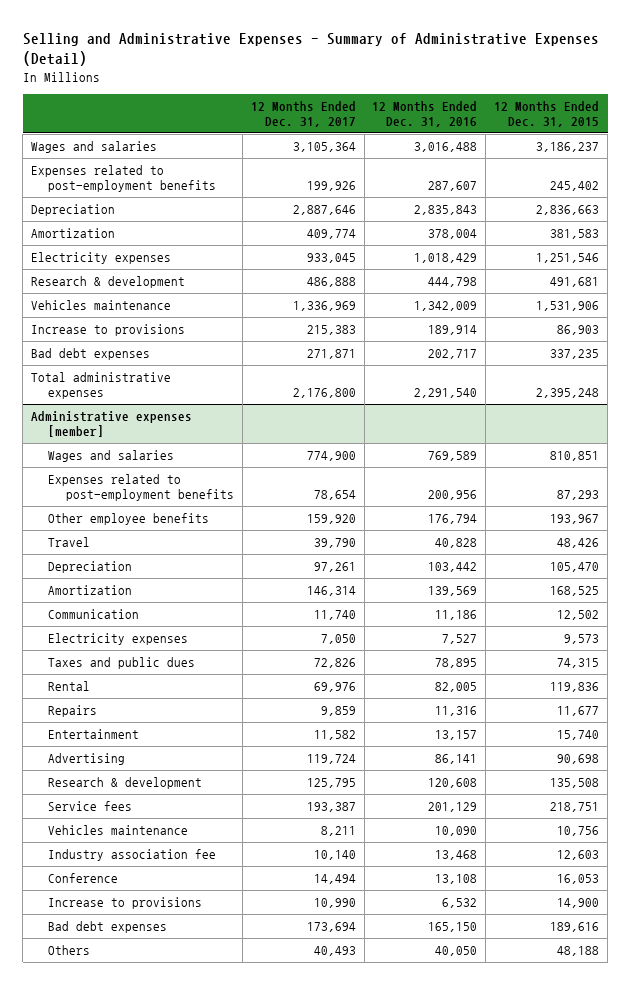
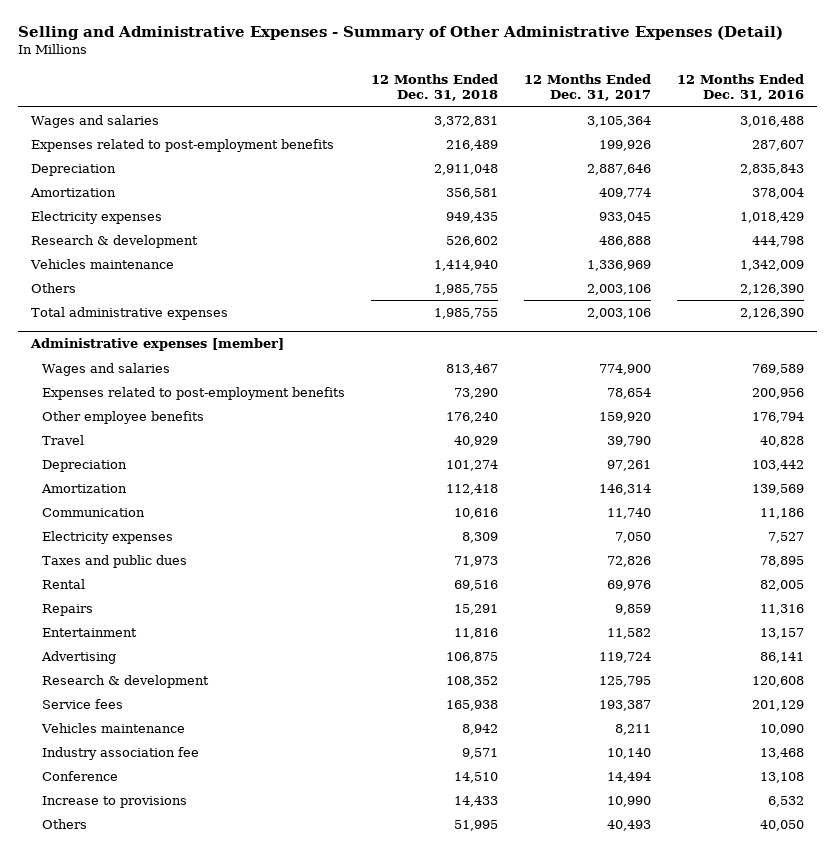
[22,32,599,67] Selling and Administrative Expenses - Summary of Administrative Expenses (Detail) -> [17,26,783,41] Selling and Administrative Expenses - Summary of Other Administrative Expenses (Detail)
[494,101,600,128] 12 Months Ended Dec. 31, 2015 -> none
none -> [370,73,498,102] 12 Months Ended Dec. 31, 2018
[31,323,186,336] Increase to provisions -> none
[31,347,151,360] Bad debt expenses -> none
none -> [30,282,76,293] Others
[292,388,356,399] 2,176,800 -> [586,307,651,319] 2,003,106
[414,388,478,399] 2,291,540 -> [739,307,804,319] 2,126,390
[48,920,168,933] Bad debt expenses -> none

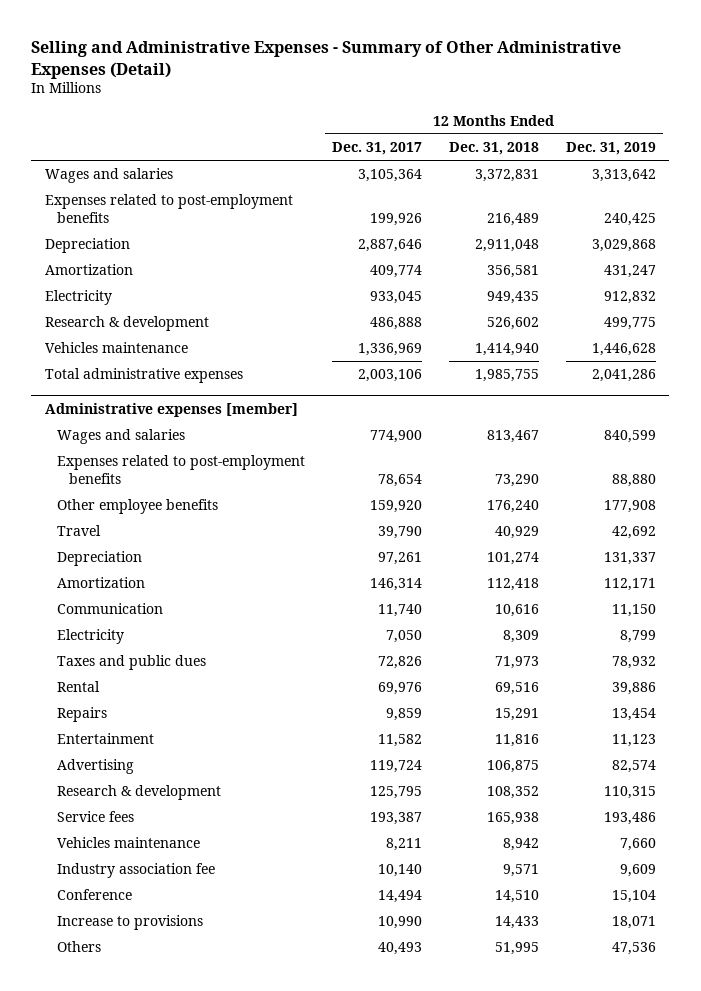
[676,73,804,102] 12 Months Ended Dec. 31, 2016 -> none
none -> [565,141,656,155] Dec. 31, 2019
[30,210,162,224] Electricity expenses -> [44,290,112,306] Electricity
[30,282,76,293] Others -> none
[41,530,173,544] Electricity expenses -> [56,629,124,645] Electricity

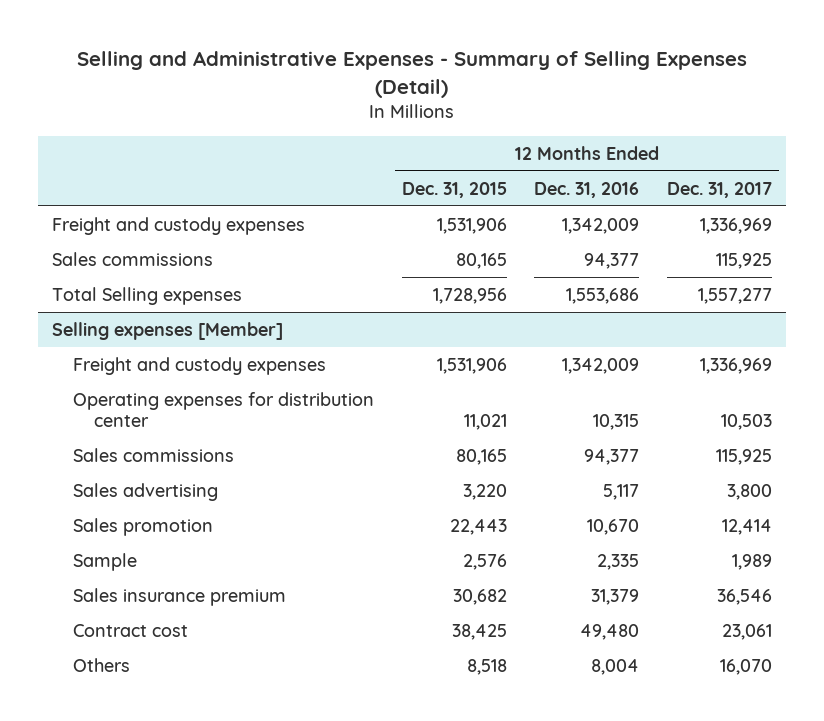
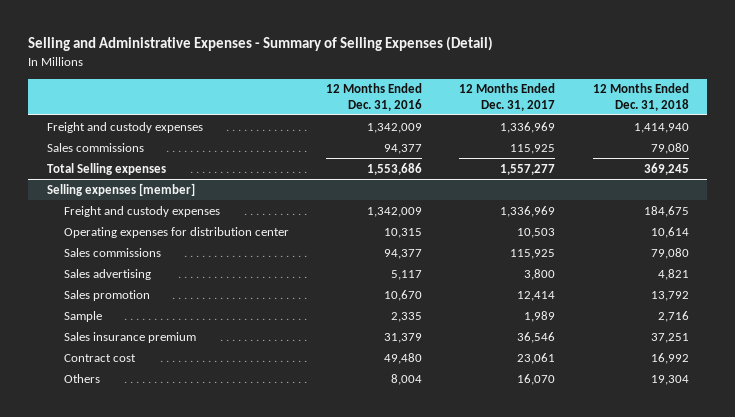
[401,181,507,198] Dec. 31, 2015 -> none
none -> [592,83,689,111] 12 Months Ended Dec. 31, 2018
[52,321,284,340] Selling expenses [Member] -> [46,182,195,196] Selling expenses [member]

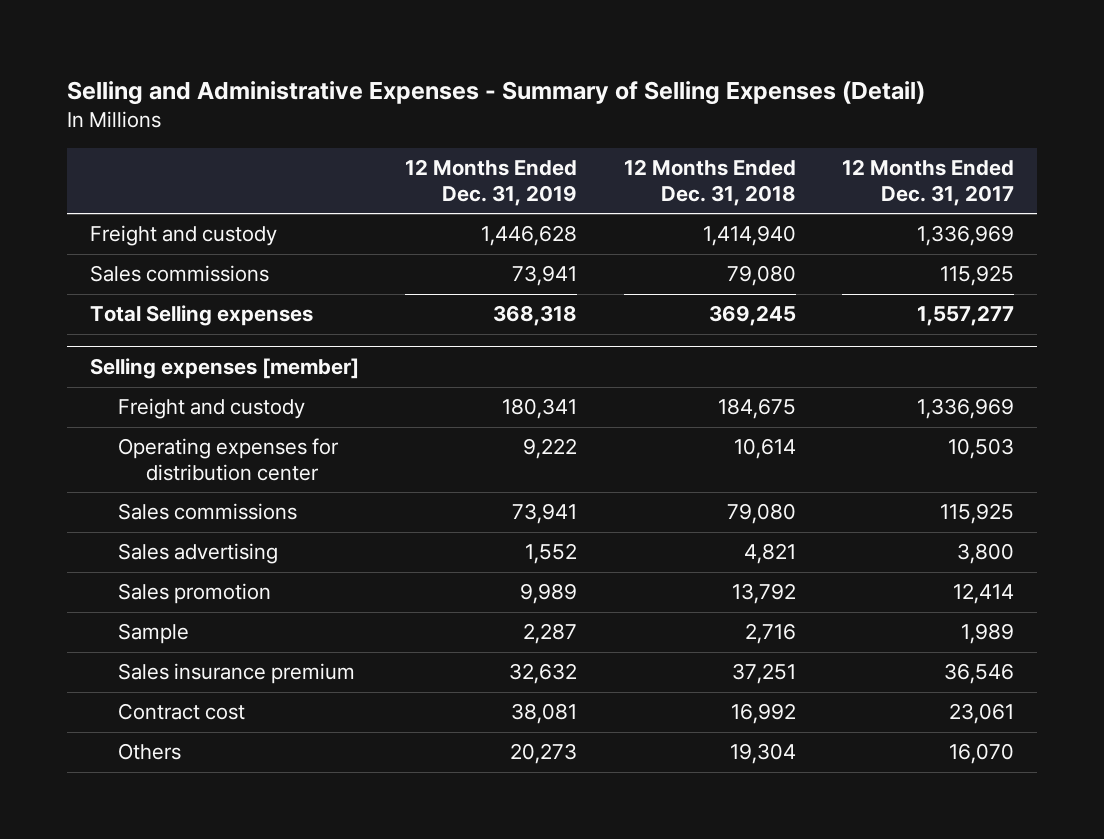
[326,83,423,111] 12 Months Ended Dec. 31, 2016 -> none
none -> [405,159,578,206] 12 Months Ended Dec. 31, 2019
[46,121,203,133] Freight and custody expenses -> [89,225,277,247] Freight and custody
[63,205,220,217] Freight and custody expenses -> [117,398,305,420] Freight and custody

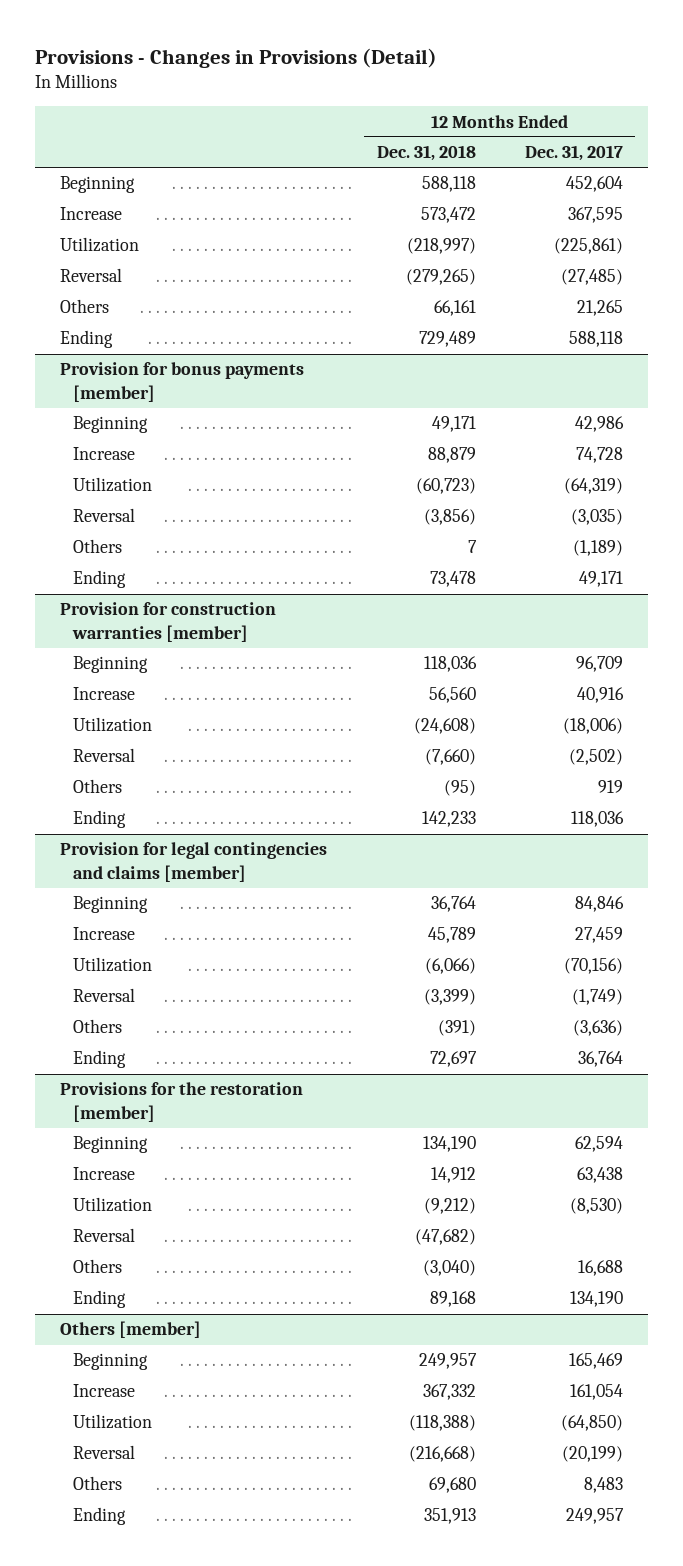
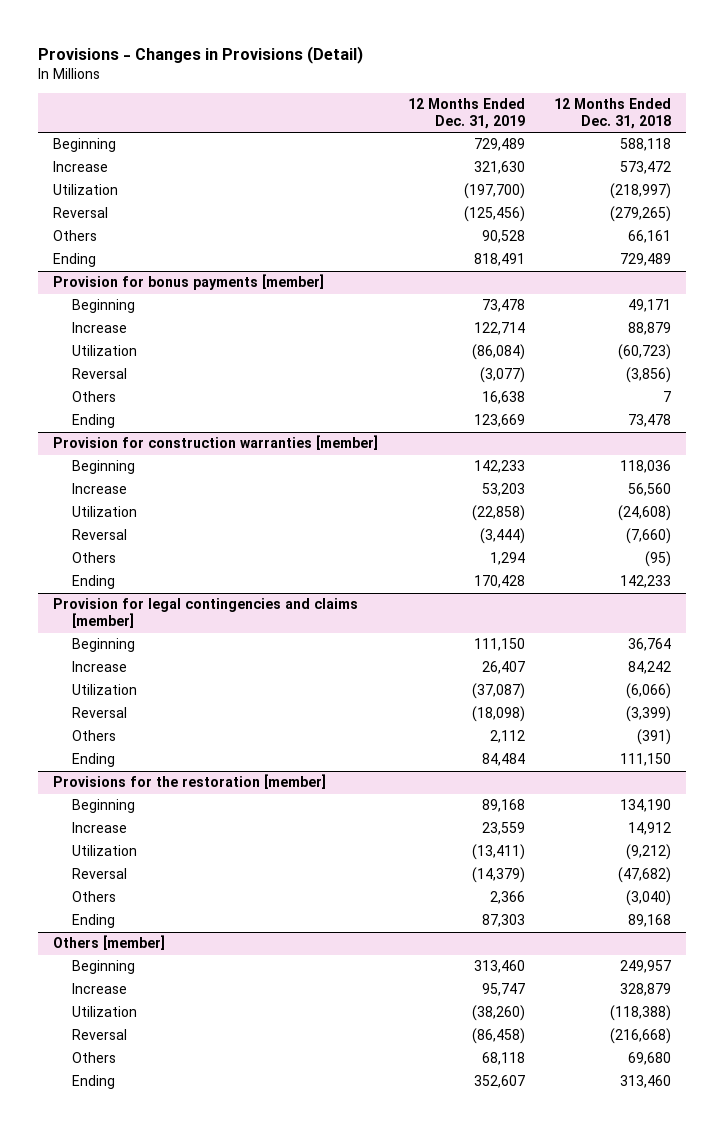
[525,145,624,162] Dec. 31, 2017 -> none
none -> [407,98,525,129] 12 Months Ended Dec. 31, 2019
[427,927,476,944] 45,789 -> [628,661,672,675] 84,242
[429,1051,477,1068] 72,697 -> [620,753,672,767] 111,150
[422,1384,476,1401] 367,332 -> [620,983,672,997] 328,879
[423,1508,476,1525] 351,913 -> [620,1075,672,1089] 313,460

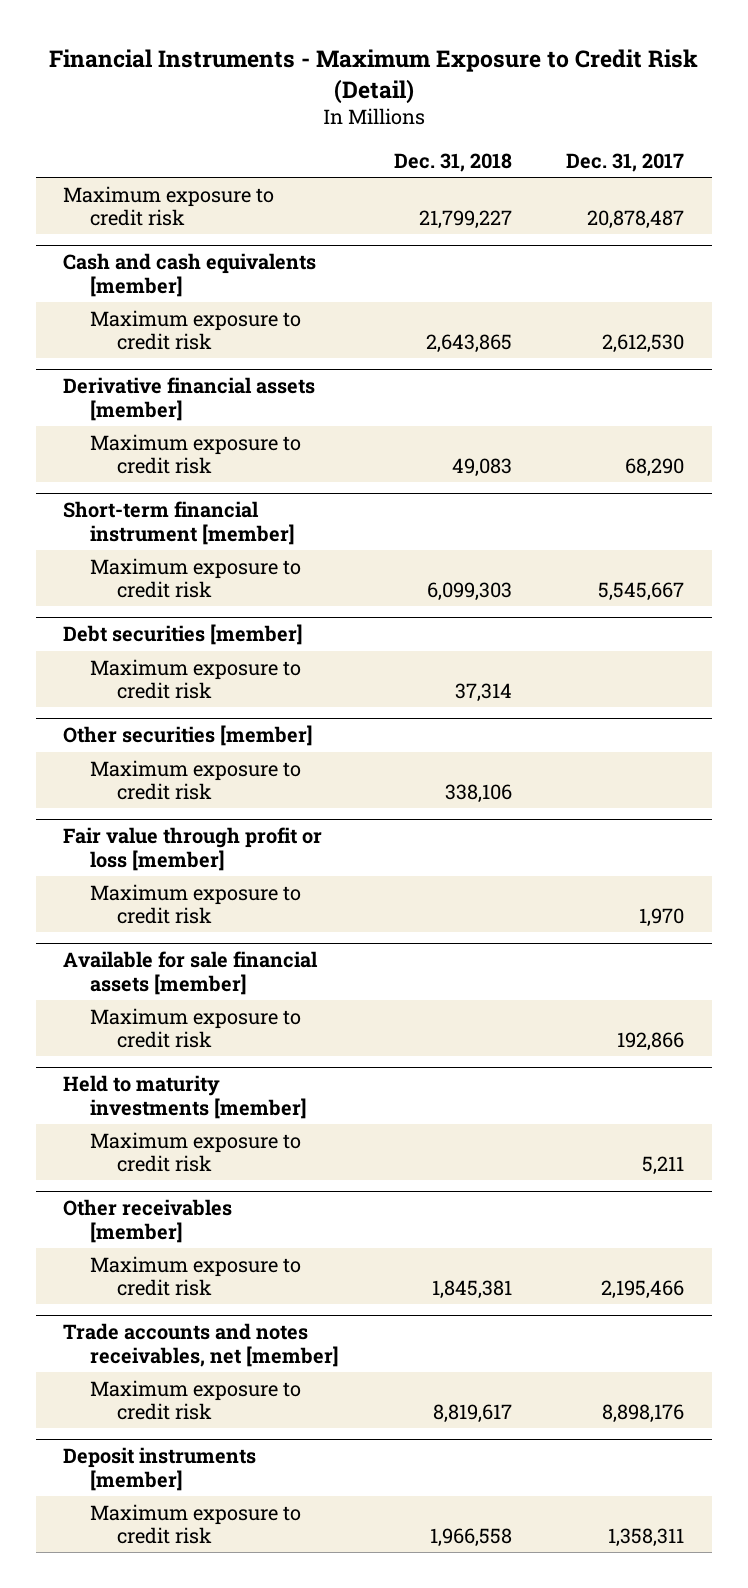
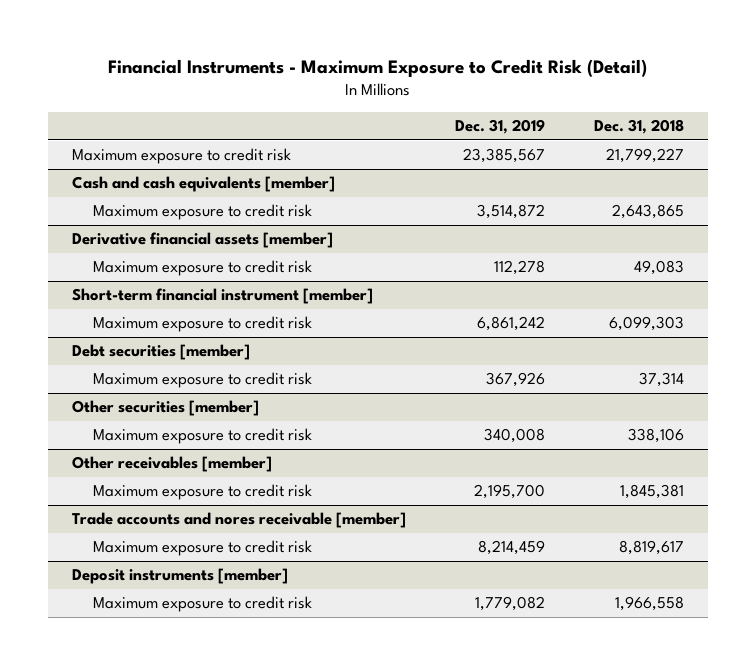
[566,152,685,172] Dec. 31, 2017 -> none
none -> [455,119,546,135] Dec. 31, 2019
[63,827,323,871] Fair value through profit or loss [member] -> none
[90,883,302,924] Maximum exposure to credit risk -> none
[63,951,319,995] Available for sale financial assets [member] -> none
[90,1007,302,1048] Maximum exposure to credit risk -> none
[63,1075,308,1119] Held to maturity investments [member] -> none
[90,1131,302,1172] Maximum exposure to credit risk -> none
[63,1323,340,1367] Trade accounts and notes receivables, net [member] -> [72,512,407,529] Trade accounts and nores receivable [member]

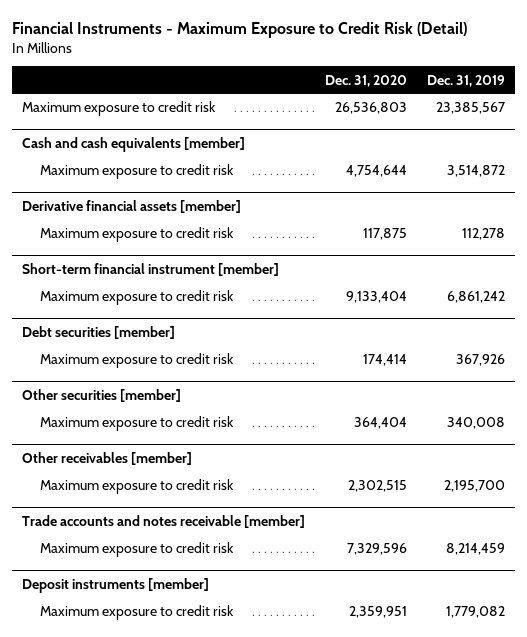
[593,119,684,135] Dec. 31, 2018 -> none
none -> [325,74,408,87] Dec. 31, 2020
[72,512,407,529] Trade accounts and nores receivable [member] -> [22,514,306,528] Trade accounts and notes receivable [member]

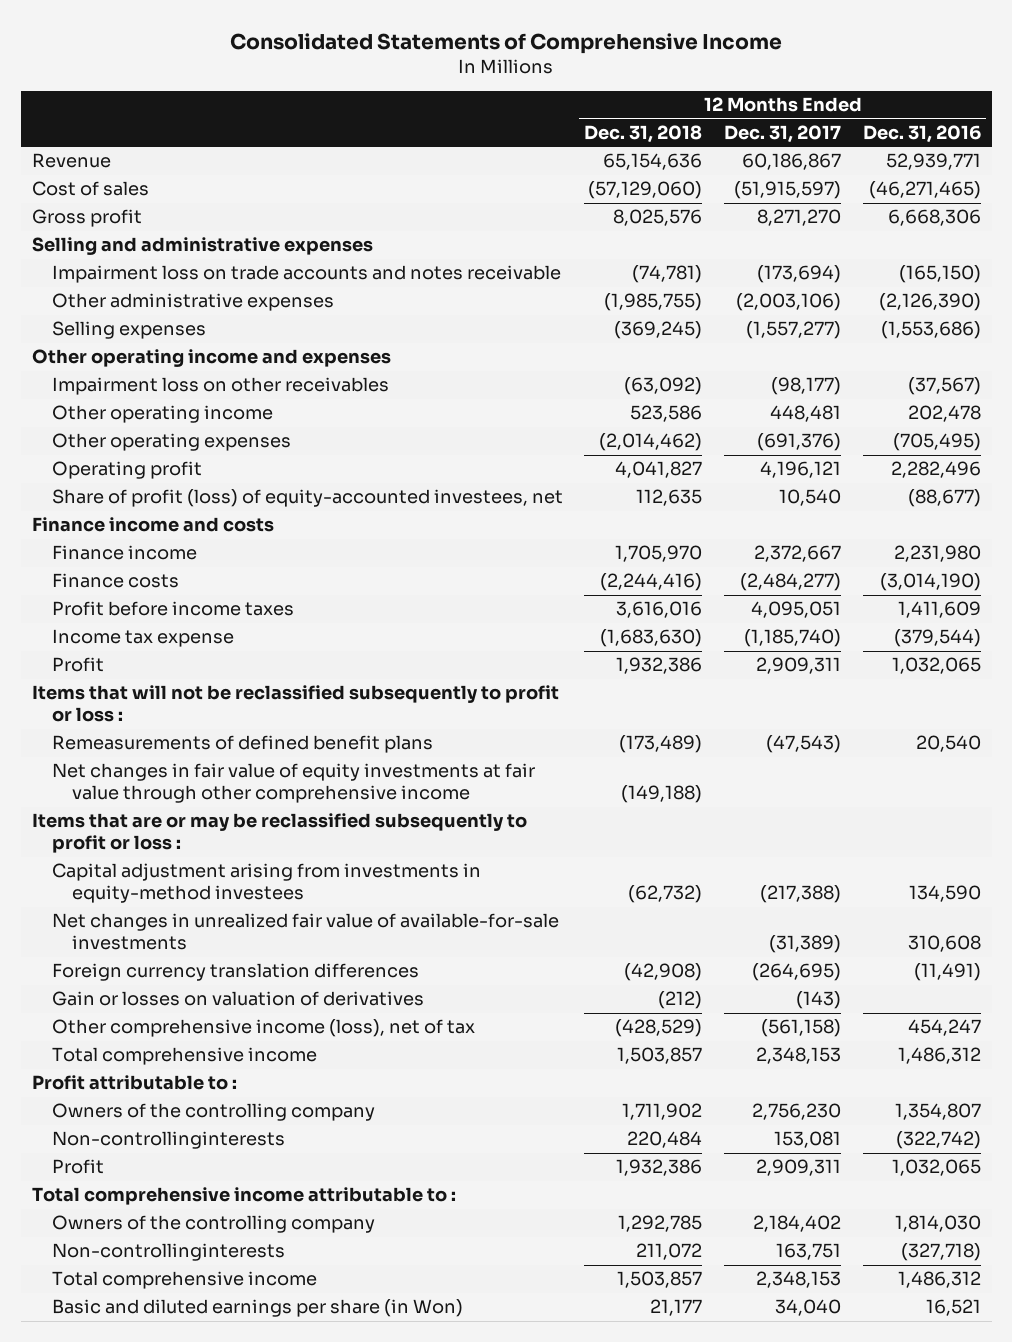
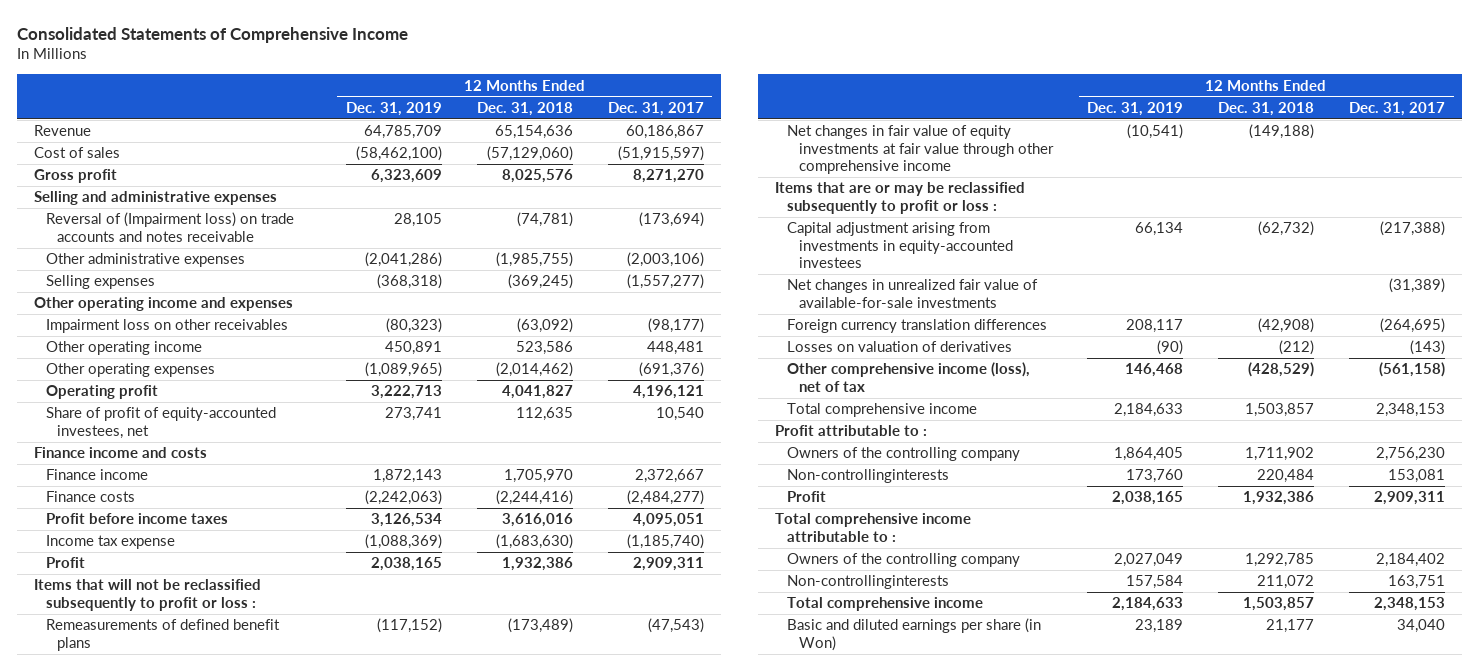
[862,124,981,143] Dec. 31, 2016 -> none
none -> [346,101,443,116] Dec. 31, 2019
[51,265,561,284] Impairment loss on trade accounts and notes receivable -> [45,212,294,242] Reversal of (Impairment loss) on trade accounts and notes receivable
[51,489,563,508] Share of profit (loss) of equity-accounted investees, net -> [45,407,276,439] Share of profit of equity-accounted investees, net
[51,863,481,904] Capital adjustment arising from investments in equity-method investees -> [786,222,1013,269] Capital adjustment arising from investments in equity-accounted investees
[51,991,424,1007] Gain or losses on valuation of derivatives -> [786,341,1012,353] Losses on valuation of derivatives

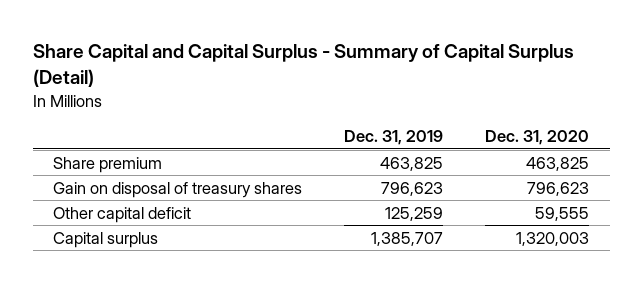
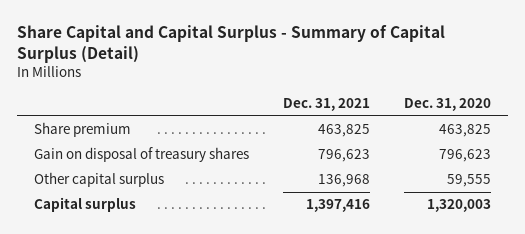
[344,130,444,146] Dec. 31, 2019 -> none
none -> [282,98,370,112] Dec. 31, 2021
[53,206,192,223] Other capital deficit -> [33,172,164,188] Other capital surplus

